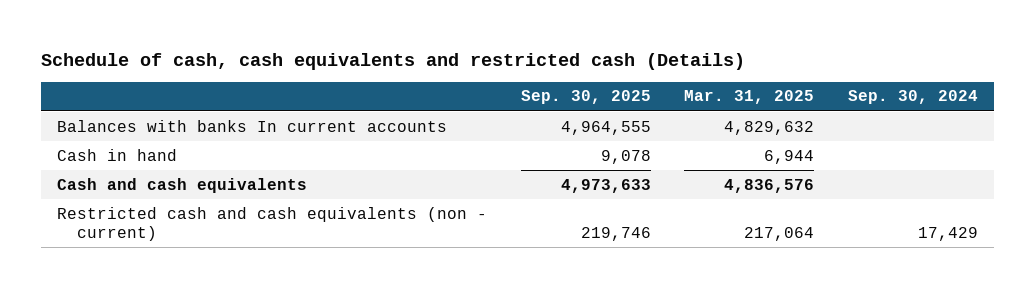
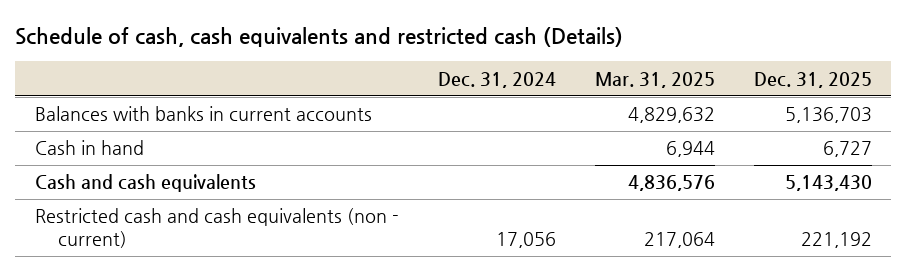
[520,90,651,105] Sep. 30, 2025 -> none
[847,90,978,105] Sep. 30, 2024 -> none
none -> [437,71,556,88] Dec. 31, 2024
none -> [753,71,872,88] Dec. 31, 2025
[57,119,448,132] Balances with banks In current accounts -> [34,106,372,122] Balances with banks in current accounts

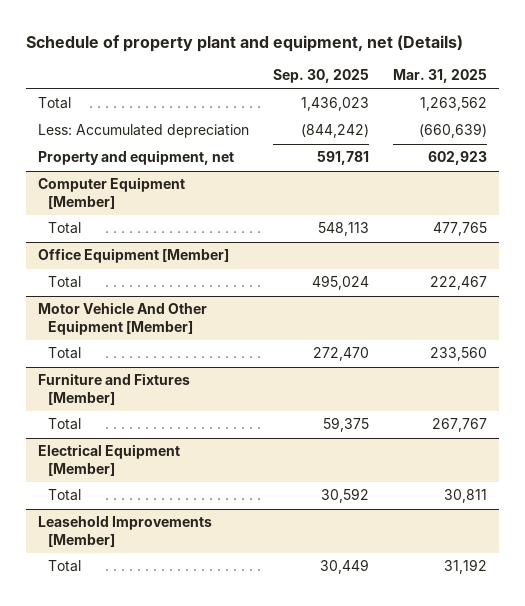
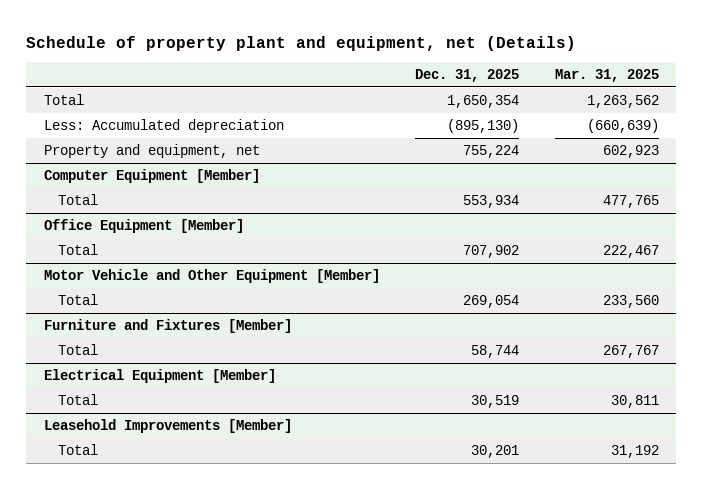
[272,69,369,84] Sep. 30, 2025 -> none
none -> [415,68,520,82] Dec. 31, 2025
[38,302,208,336] Motor Vehicle And Other Equipment [Member] -> [43,269,380,284] Motor Vehicle and Other Equipment [Member]

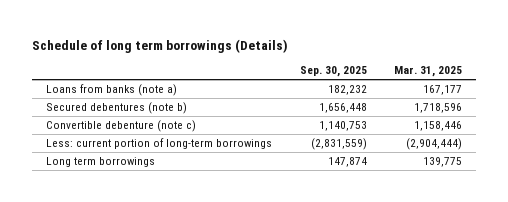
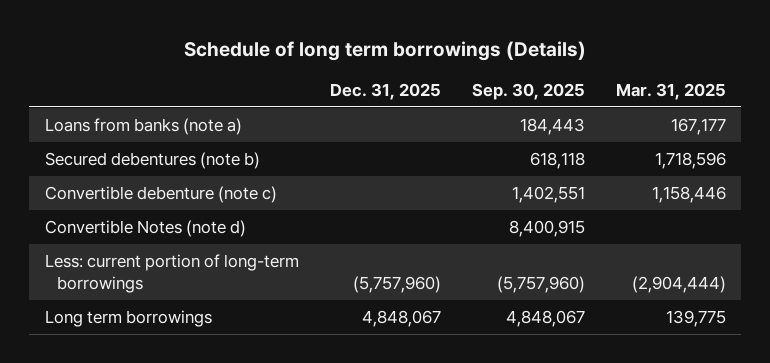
none -> [329,82,441,100] Dec. 31, 2025
[327,84,367,95] 182,232 -> [519,118,585,136] 184,443
[318,102,367,113] 1,656,448 -> [529,152,585,170] 618,118
[318,120,367,131] 1,140,753 -> [511,186,585,204] 1,402,551
none -> [44,220,246,238] Convertible Notes (note d)
[310,137,367,150] (2,831,559) -> [496,275,585,293] (5,757,960)
[327,156,367,167] 147,874 -> [505,310,585,328] 4,848,067

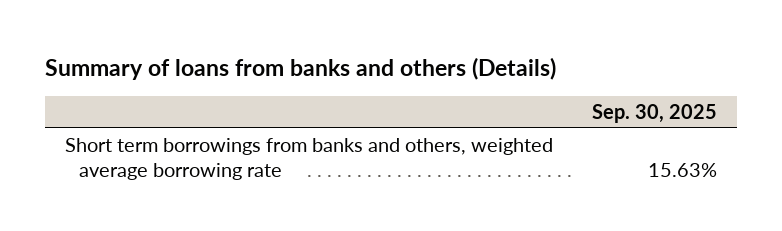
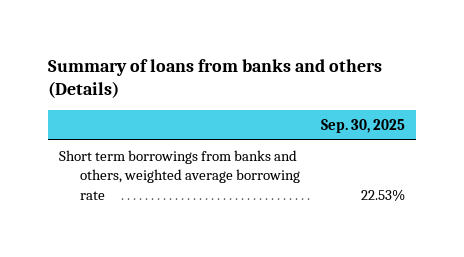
[648,163,718,178] 15.63% -> [361,188,406,201] 22.53%

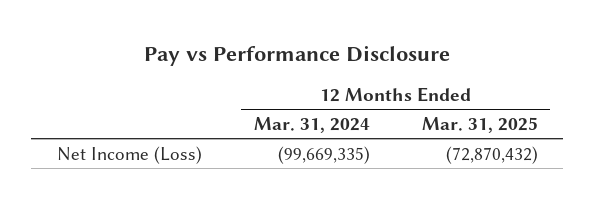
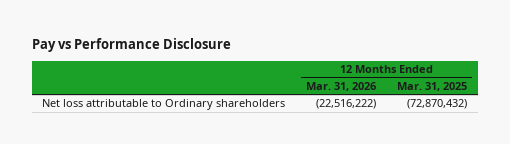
[253,117,370,134] Mar. 31, 2024 -> none
none -> [306,81,377,91] Mar. 31, 2026
[57,145,203,164] Net Income (Loss) -> [42,99,286,111] Net loss attributable to Ordinary shareholders

